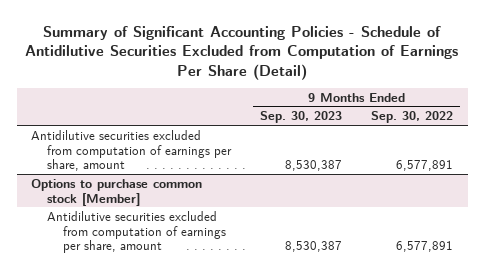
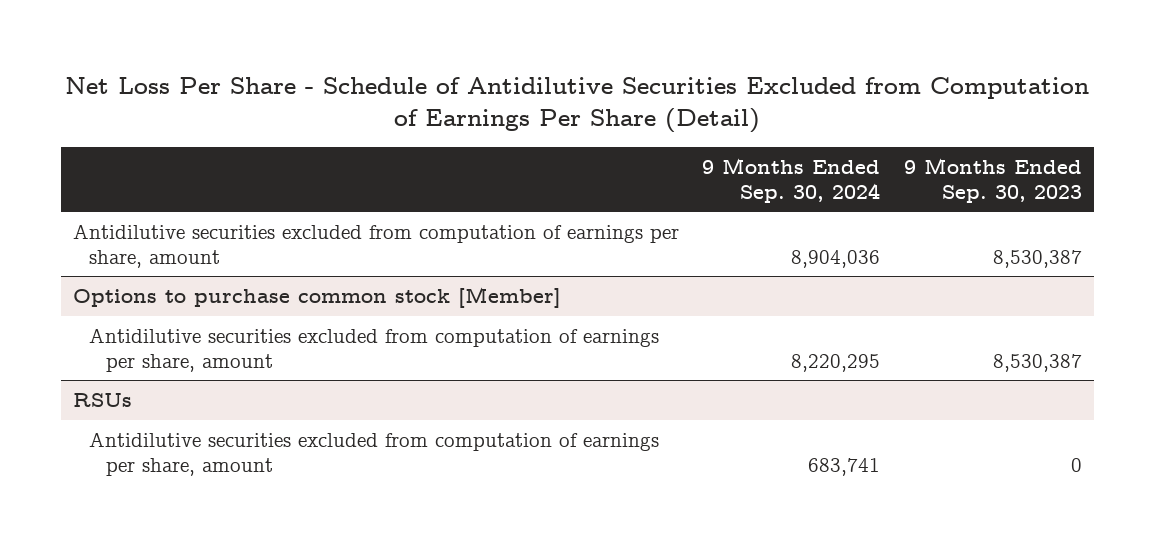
[25,25,459,80] Summary of Significant Accounting Policies - Schedule of Antidilutive Securities Excluded from Computation of Earnings Per Share (Detail) -> [65,76,1090,134] Net Loss Per Share - Schedule of Antidilutive Securities Excluded from Computation of Earnings Per Share (Detail)
[371,111,454,124] Sep. 30, 2022 -> none
none -> [702,158,881,203] 9 Months Ended Sep. 30, 2024
none -> [72,393,132,408] RSUs
none -> [89,432,660,476] Antidilutive securities excluded from computation of earnings per share, amount

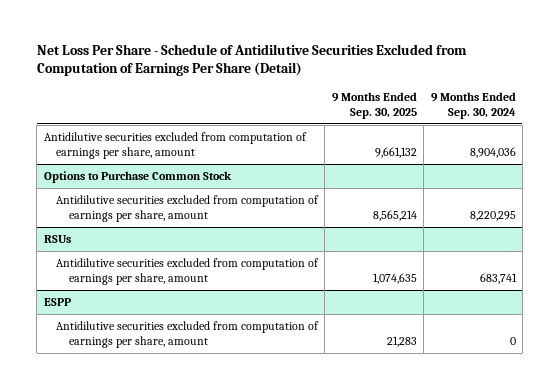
[904,158,1083,203] 9 Months Ended Sep. 30, 2023 -> none
none -> [331,92,417,119] 9 Months Ended Sep. 30, 2025
[72,287,561,309] Options to purchase common stock [Member] -> [43,171,232,184] Options to Purchase Common Stock
none -> [43,298,71,307] ESPP
none -> [56,321,320,348] Antidilutive securities excluded from computation of earnings per share, amount

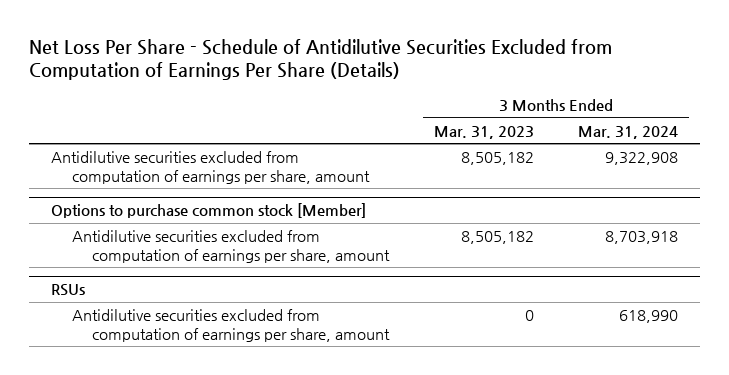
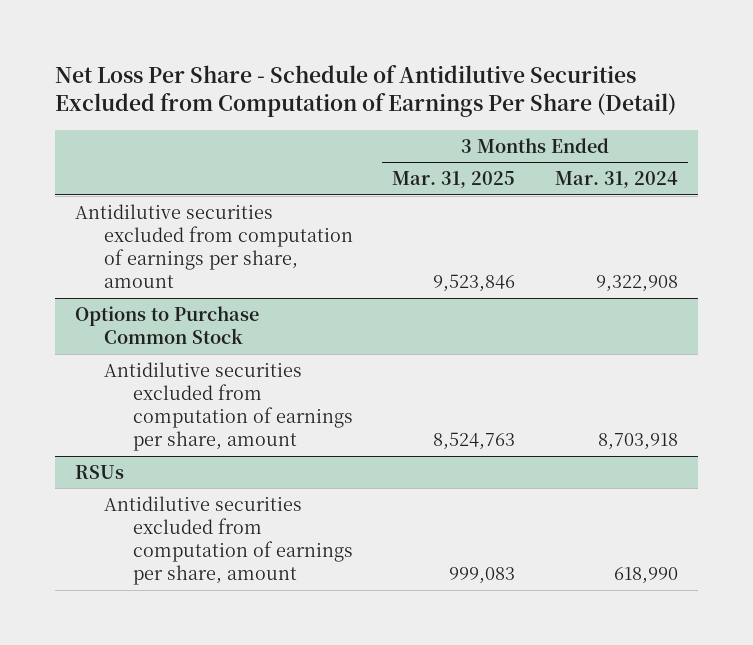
[29,38,613,81] Net Loss Per Share - Schedule of Antidilutive Securities Excluded from Computation of Earnings Per Share (Details) -> [55,65,677,118] Net Loss Per Share - Schedule of Antidilutive Securities Excluded from Computation of Earnings Per Share (Detail)
[433,125,534,139] Mar. 31, 2023 -> none
none -> [392,170,516,188] Mar. 31, 2025
[51,203,367,219] Options to purchase common stock [Member] -> [74,305,259,344] Options to Purchase Common Stock

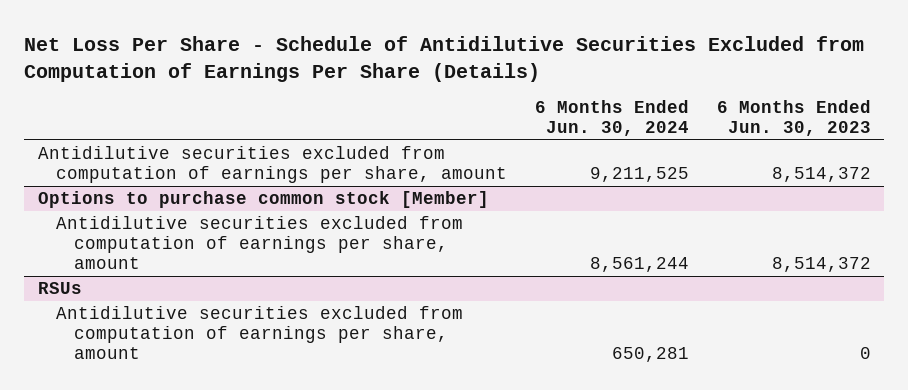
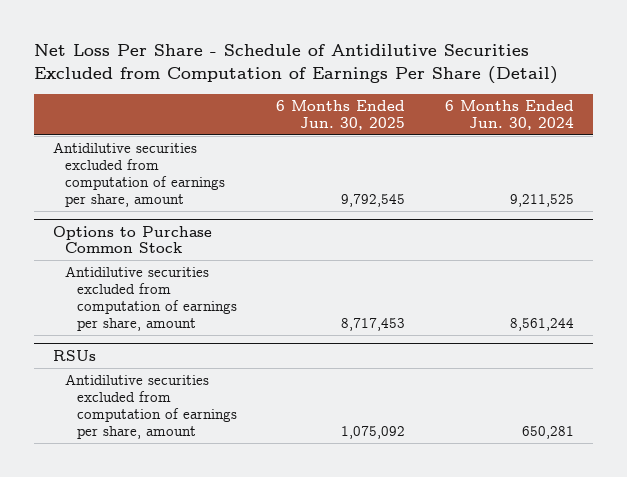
[24,35,865,82] Net Loss Per Share - Schedule of Antidilutive Securities Excluded from Computation of Earnings Per Share (Details) -> [33,44,558,85] Net Loss Per Share - Schedule of Antidilutive Securities Excluded from Computation of Earnings Per Share (Detail)
[716,100,871,137] 6 Months Ended Jun. 30, 2023 -> none
none -> [276,99,406,130] 6 Months Ended Jun. 30, 2025
[37,191,489,209] Options to purchase common stock [Member] -> [53,225,213,254] Options to Purchase Common Stock

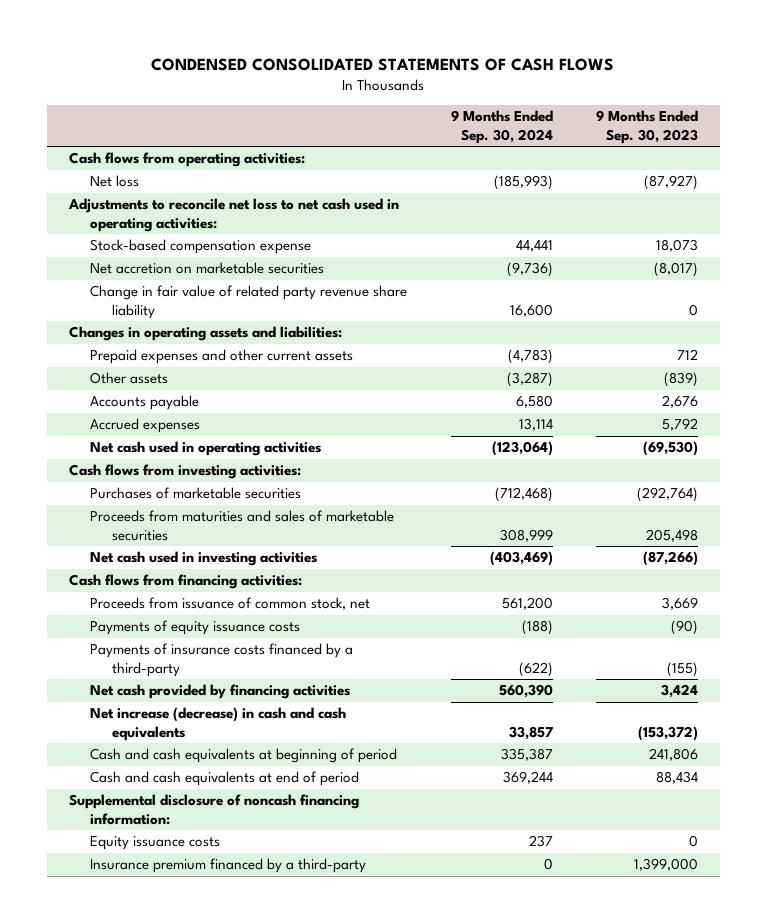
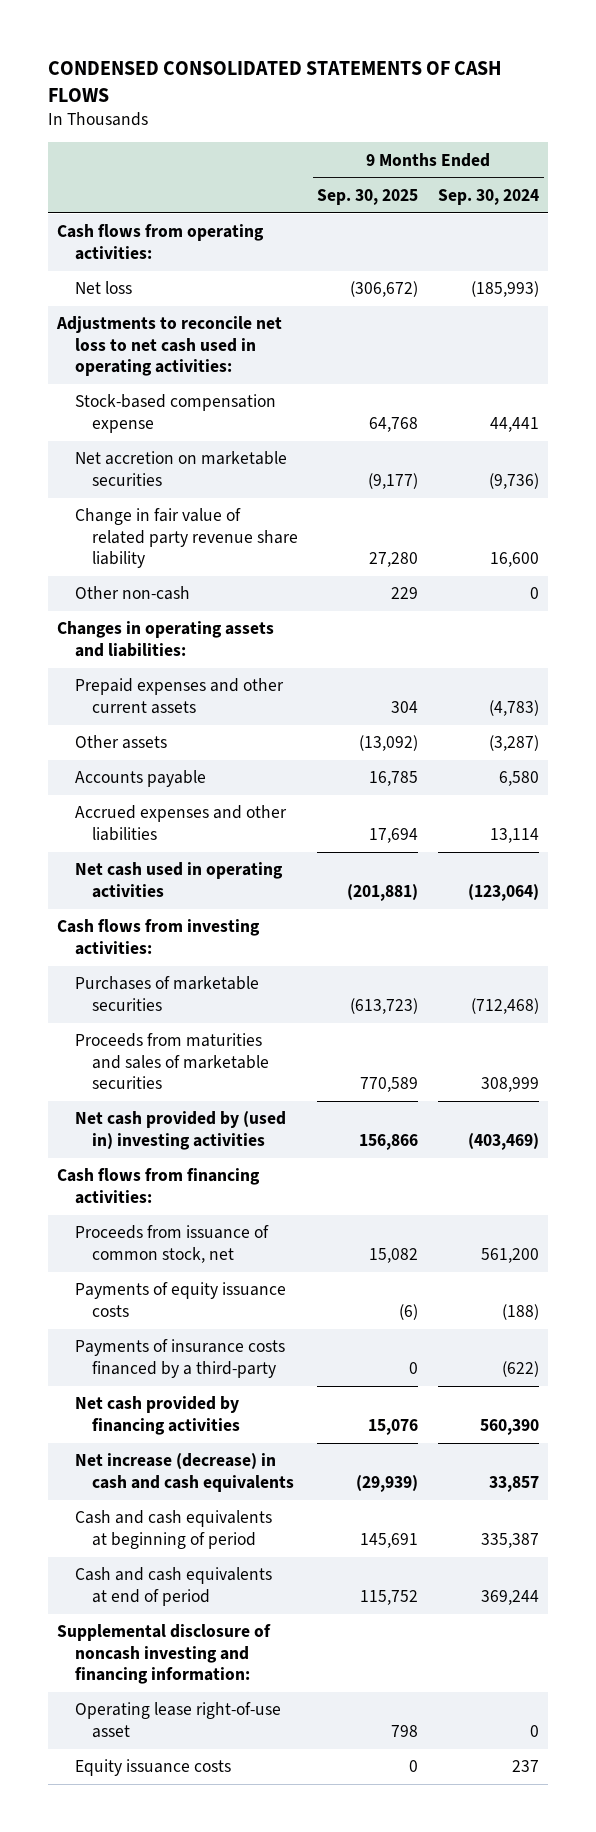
[596,110,699,144] 9 Months Ended Sep. 30, 2023 -> none
none -> [317,188,419,205] Sep. 30, 2025
none -> [74,586,190,601] Other non-cash
[90,418,201,434] Accrued expenses -> [74,805,287,841] Accrued expenses and other liabilities
[90,551,318,567] Net cash used in investing activities -> [74,1111,286,1150] Net cash provided by (used in) investing activities
[68,794,359,825] Supplemental disclosure of noncash financing information: -> [57,1624,272,1685] Supplemental disclosure of noncash investing and financing information:
none -> [74,1702,281,1738] Operating lease right-of-use asset
[90,858,367,874] Insurance premium financed by a third-party -> none

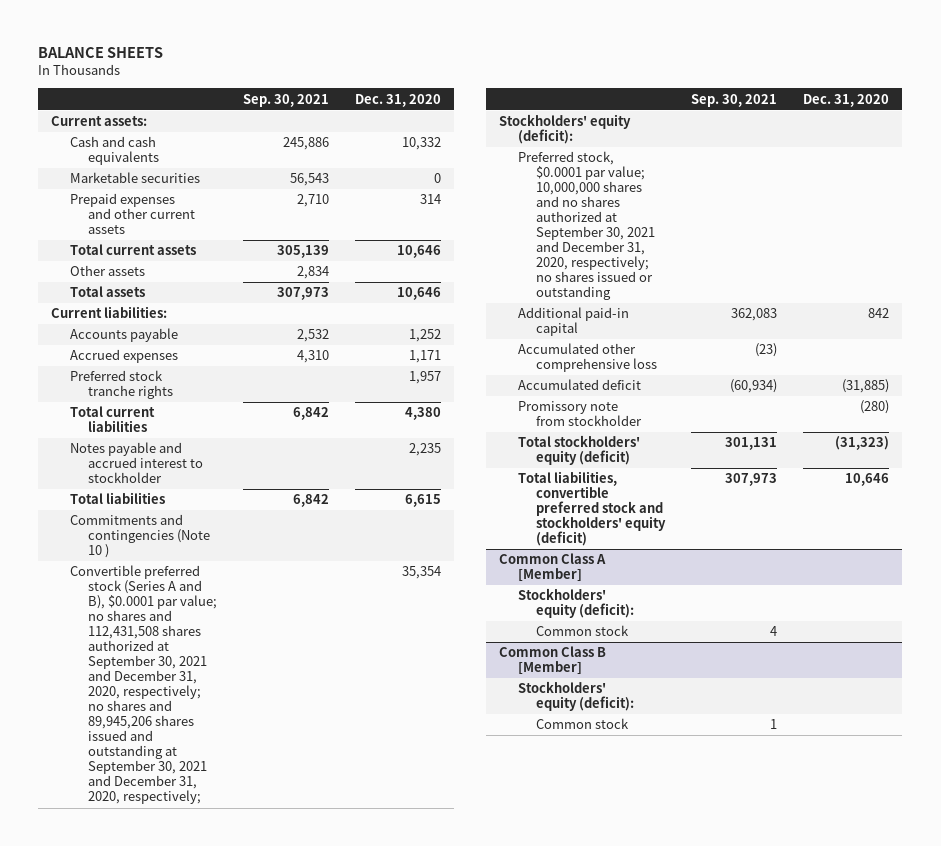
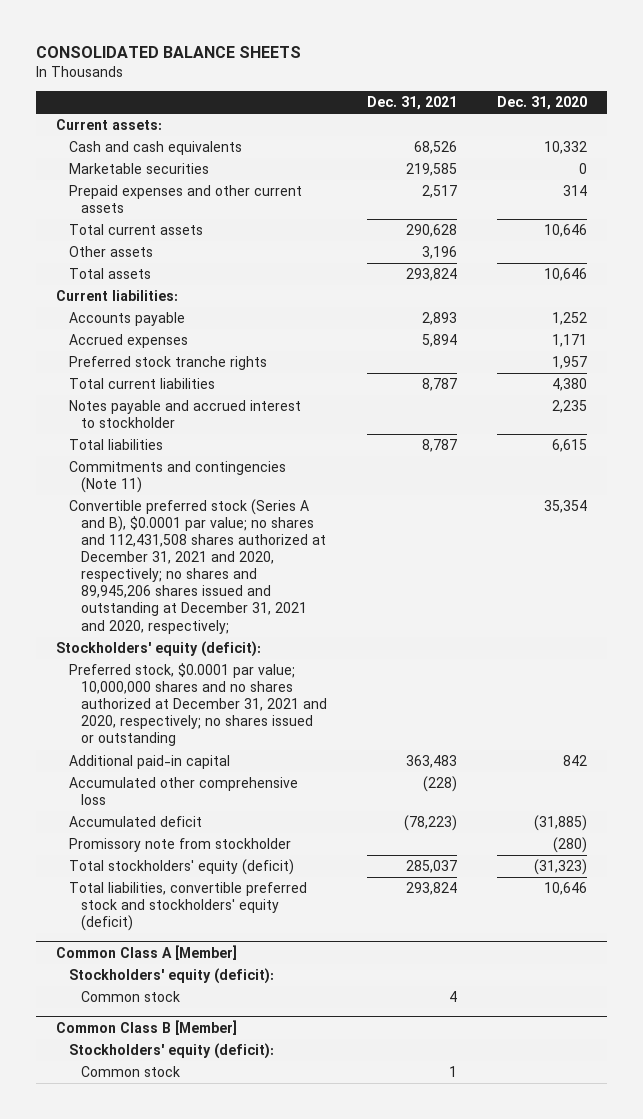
[38,47,164,59] BALANCE SHEETS -> [36,46,302,59] CONSOLIDATED BALANCE SHEETS
[243,93,330,107] Sep. 30, 2021 -> none
none -> [367,96,458,111] Dec. 31, 2021
[69,514,211,559] Commitments and contingencies (Note 10 ) -> [68,461,286,494] Commitments and contingencies (Note 11)
[69,565,218,805] Convertible preferred stock (Series A and B), $0.0001 par value; no shares and 112,431,508 shares authorized at September 30, 2021 and December 31, 2020, respectively; no shares and 89,945,206 shares issued and outstanding at September 30, 2021 and December 31, 2020, respectively; -> [68,499,327,634] Convertible preferred stock (Series A and B), $0.0001 par value; no shares and 112,431,508 shares authorized at December 31, 2021 and 2020, respectively; no shares and 89,945,206 shares issued and outstanding at December 31, 2021 and 2020, respectively;
[517,151,656,301] Preferred stock, $0.0001 par value; 10,000,000 shares and no shares authorized at September 30, 2021 and December 31, 2020, respectively; no shares issued or outstanding -> [68,663,328,747] Preferred stock, $0.0001 par value; 10,000,000 shares and no shares authorized at December 31, 2021 and 2020, respectively; no shares issued or outstanding

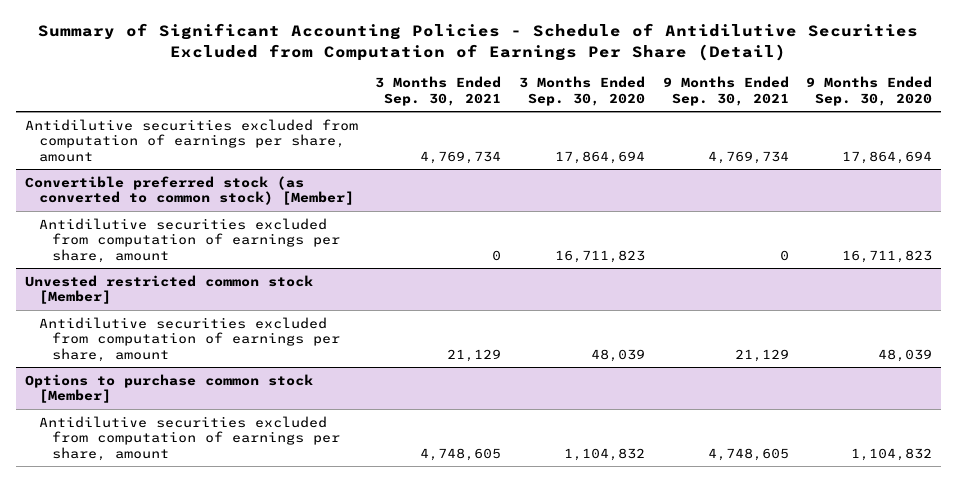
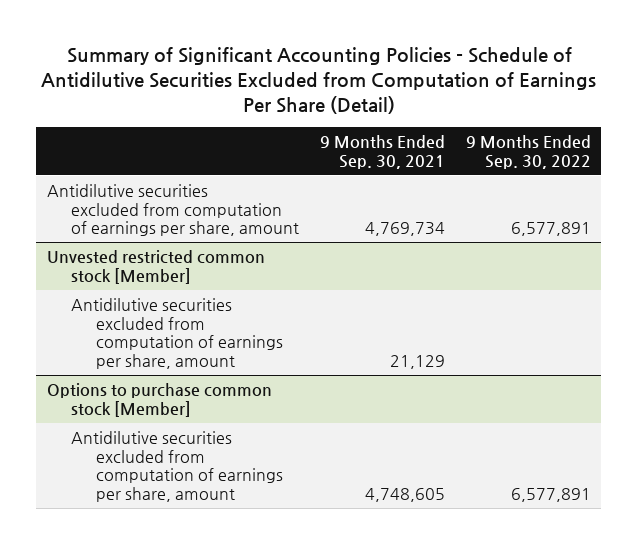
[375,76,502,106] 3 Months Ended Sep. 30, 2021 -> none
[518,76,645,106] 3 Months Ended Sep. 30, 2020 -> none
[806,76,933,106] 9 Months Ended Sep. 30, 2020 -> none
none -> [465,135,591,169] 9 Months Ended Sep. 30, 2022
[24,175,354,206] Convertible preferred stock (as converted to common stock) [Member] -> none
[38,217,341,263] Antidilutive securities excluded from computation of earnings per share, amount -> none

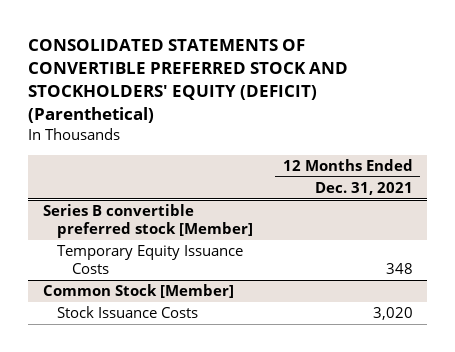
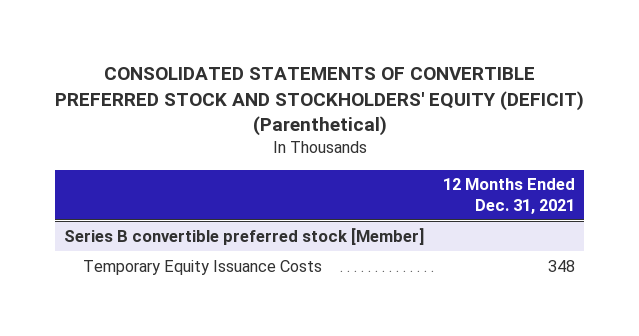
[42,284,234,299] Common Stock [Member] -> none
[57,306,199,319] Stock Issuance Costs -> none

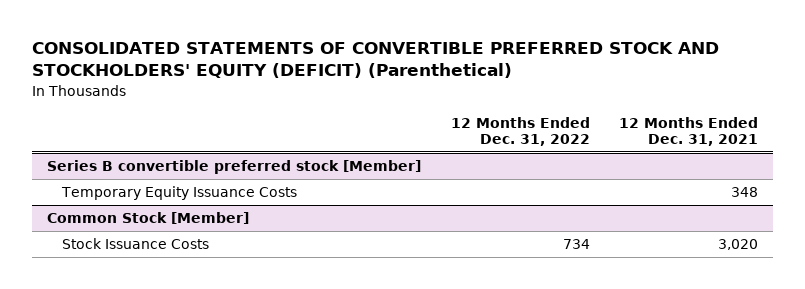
none -> [450,116,590,147] 12 Months Ended Dec. 31, 2022
none -> [46,212,249,225] Common Stock [Member]
none -> [61,238,209,250] Stock Issuance Costs

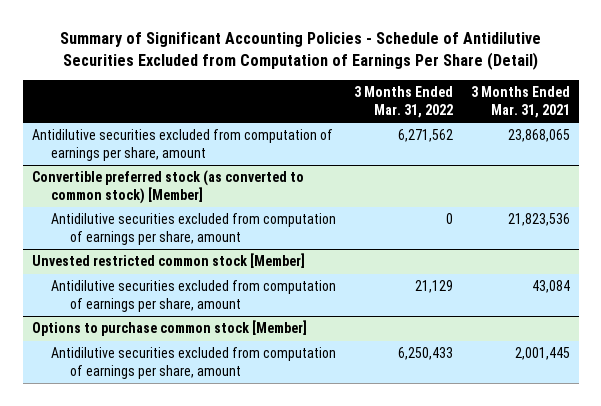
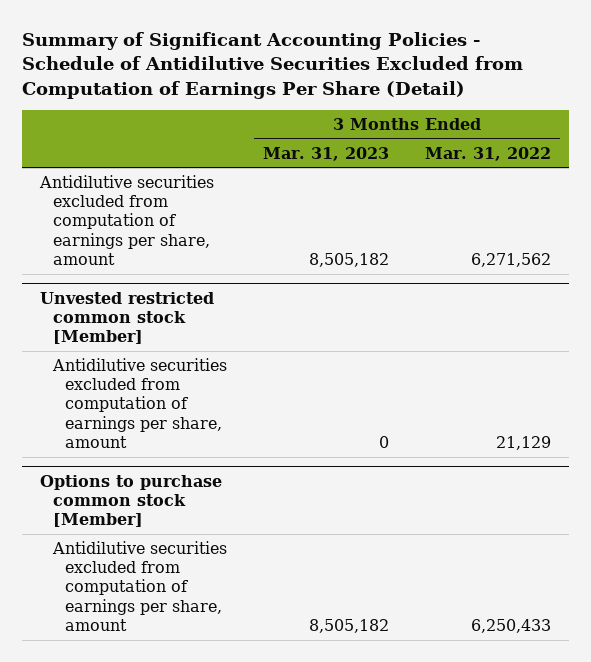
[470,86,570,118] 3 Months Ended Mar. 31, 2021 -> none
none -> [262,146,389,161] Mar. 31, 2023
[31,170,304,204] Convertible preferred stock (as converted to common stock) [Member] -> none
[50,213,336,245] Antidilutive securities excluded from computation of earnings per share, amount -> none

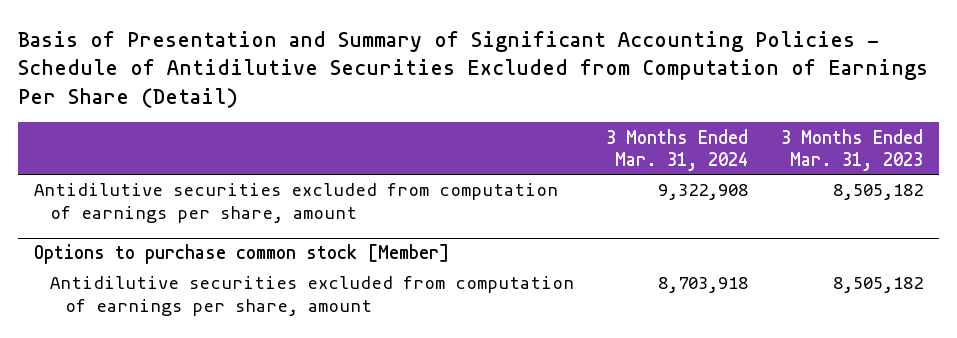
[22,32,524,99] Summary of Significant Accounting Policies - Schedule of Antidilutive Securities Excluded from Computation of Earnings Per Share (Detail) -> [17,30,928,108] Basis of Presentation and Summary of Significant Accounting Policies - Schedule of Antidilutive Securities Excluded from Computation of Earnings Per Share (Detail)
[424,146,551,161] Mar. 31, 2022 -> none
none -> [606,128,749,172] 3 Months Ended Mar. 31, 2024
[40,291,215,345] Unvested restricted common stock [Member] -> none
[51,357,227,448] Antidilutive securities excluded from computation of earnings per share, amount -> none

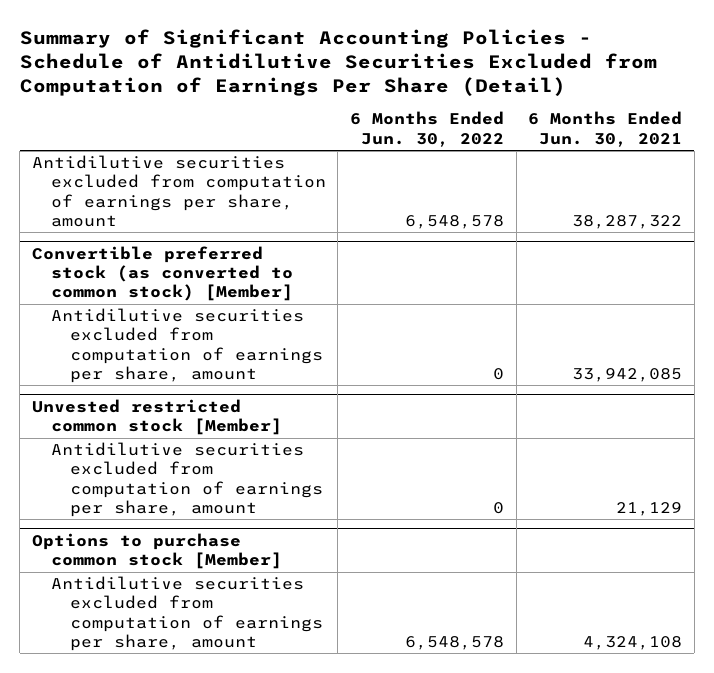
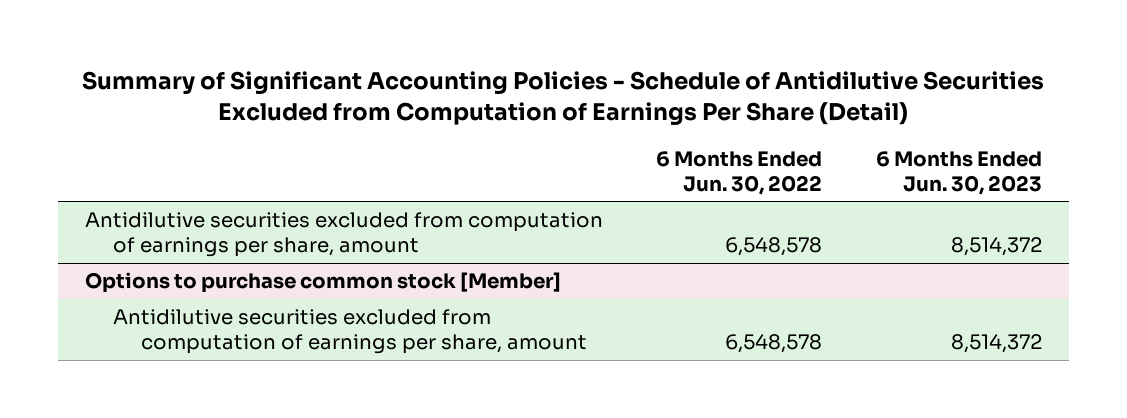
[528,111,683,147] 6 Months Ended Jun. 30, 2021 -> none
none -> [876,150,1043,195] 6 Months Ended Jun. 30, 2023
[31,245,293,302] Convertible preferred stock (as converted to common stock) [Member] -> none
[50,308,323,383] Antidilutive securities excluded from computation of earnings per share, amount -> none
[31,398,282,436] Unvested restricted common stock [Member] -> none
[50,442,323,517] Antidilutive securities excluded from computation of earnings per share, amount -> none

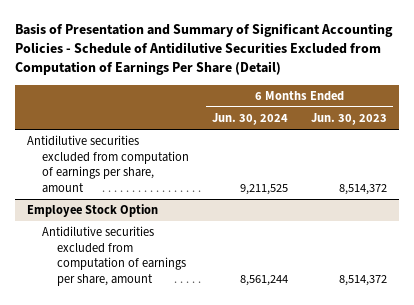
[82,71,1045,127] Summary of Significant Accounting Policies - Schedule of Antidilutive Securities Excluded from Computation of Earnings Per Share (Detail) -> [14,23,393,76] Basis of Presentation and Summary of Significant Accounting Policies - Schedule of Antidilutive Securities Excluded from Computation of Earnings Per Share (Detail)
[656,150,823,195] 6 Months Ended Jun. 30, 2022 -> none
none -> [212,113,289,126] Jun. 30, 2024
[84,272,561,294] Options to purchase common stock [Member] -> [26,204,158,218] Employee Stock Option

